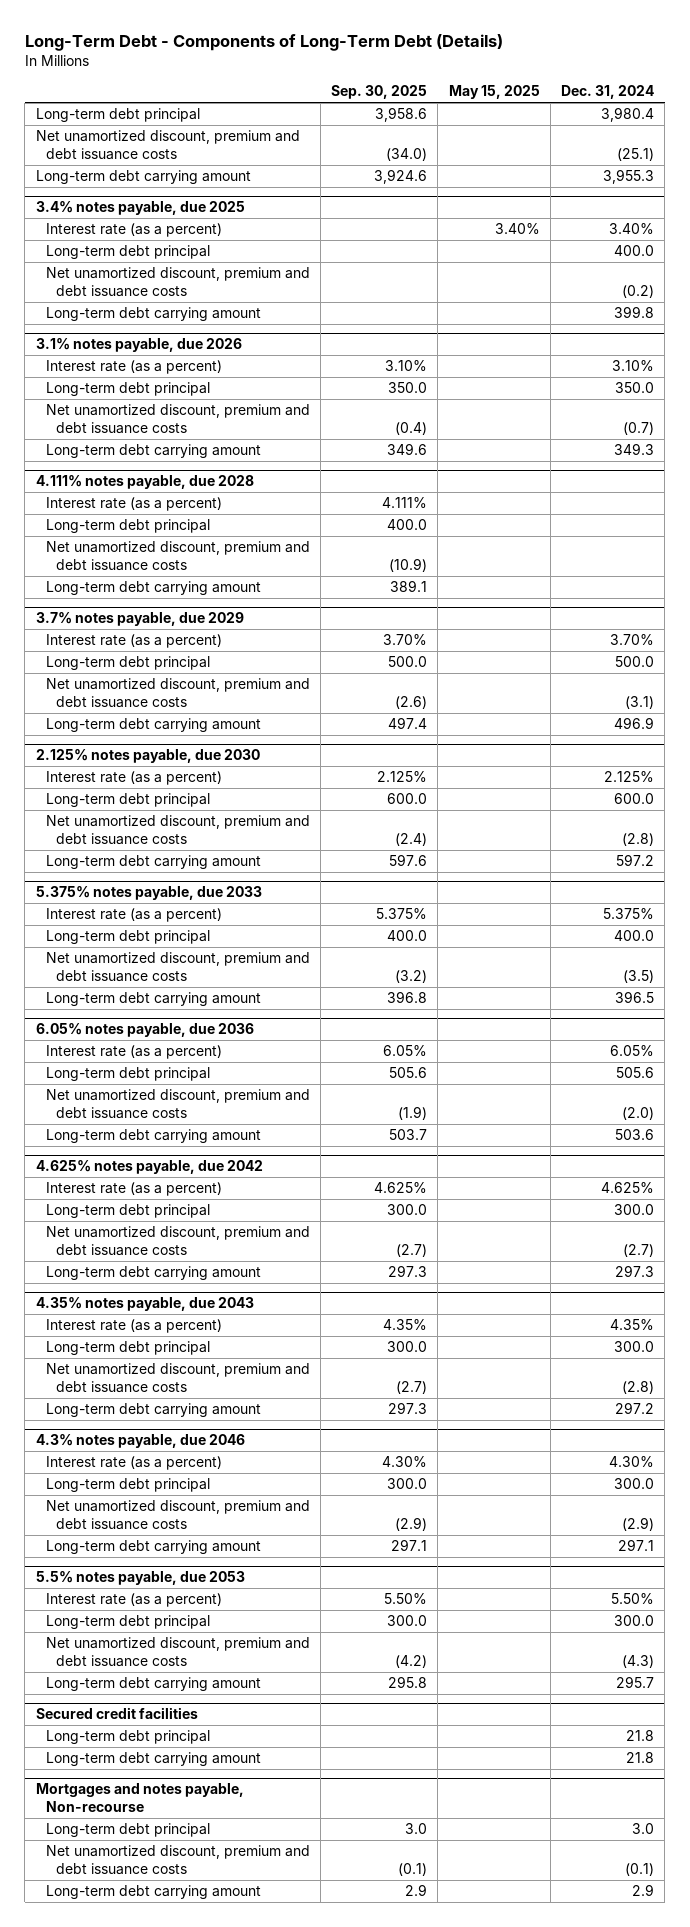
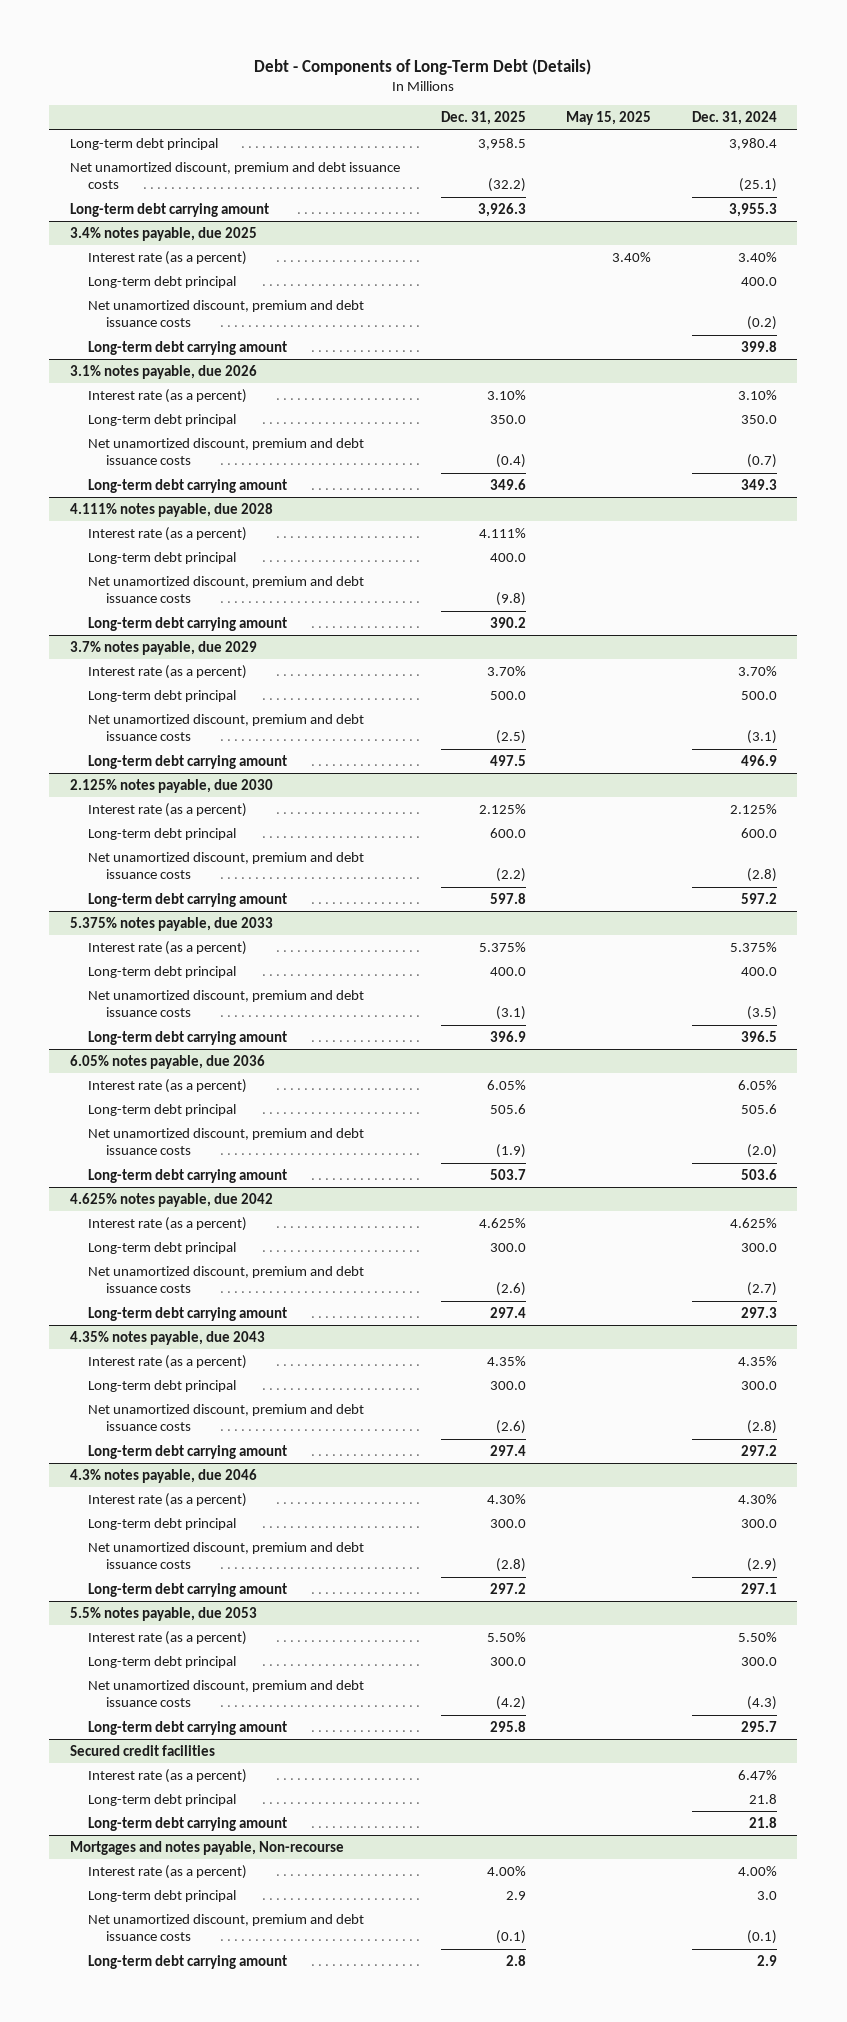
[24,33,503,51] Long-Term Debt - Components of Long-Term Debt (Details) -> [254,58,592,75] Debt - Components of Long-Term Debt (Details)
[331,85,428,100] Sep. 30, 2025 -> none
none -> [440,111,526,126] Dec. 31, 2025
none -> [87,1768,247,1783] Interest rate (as a percent)
none -> [87,1864,247,1879] Interest rate (as a percent)

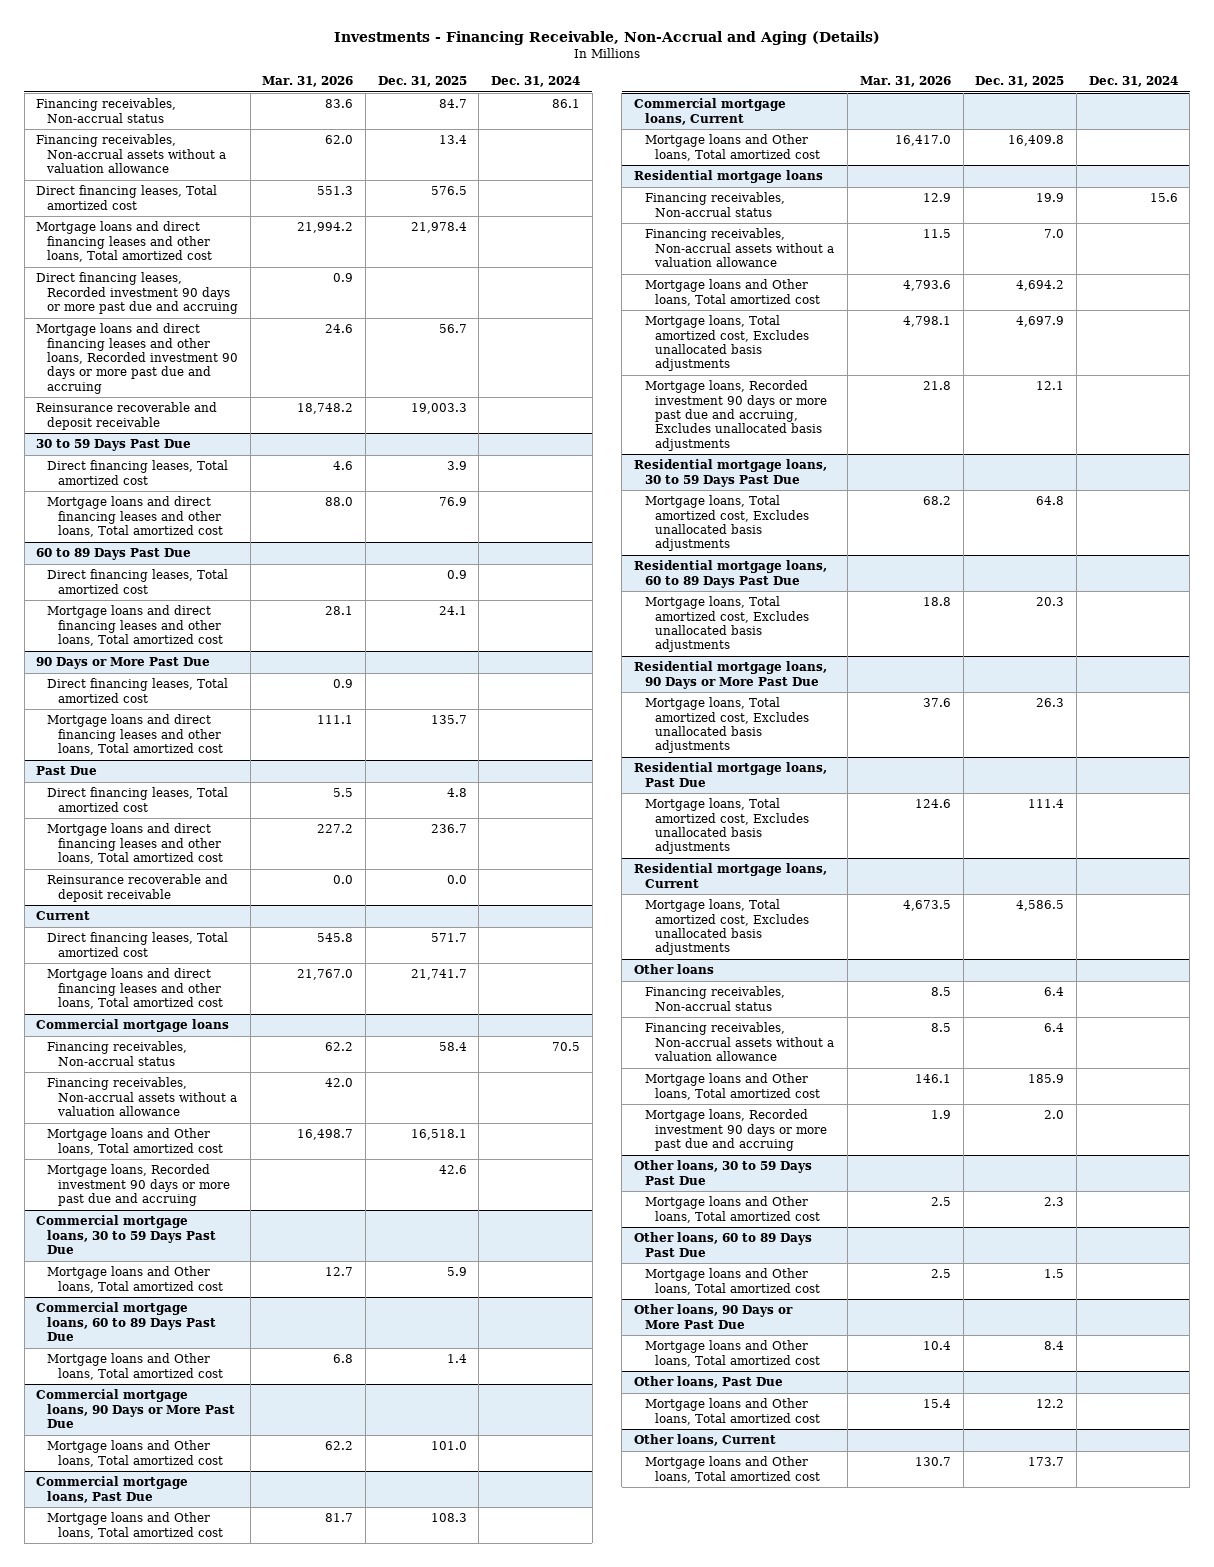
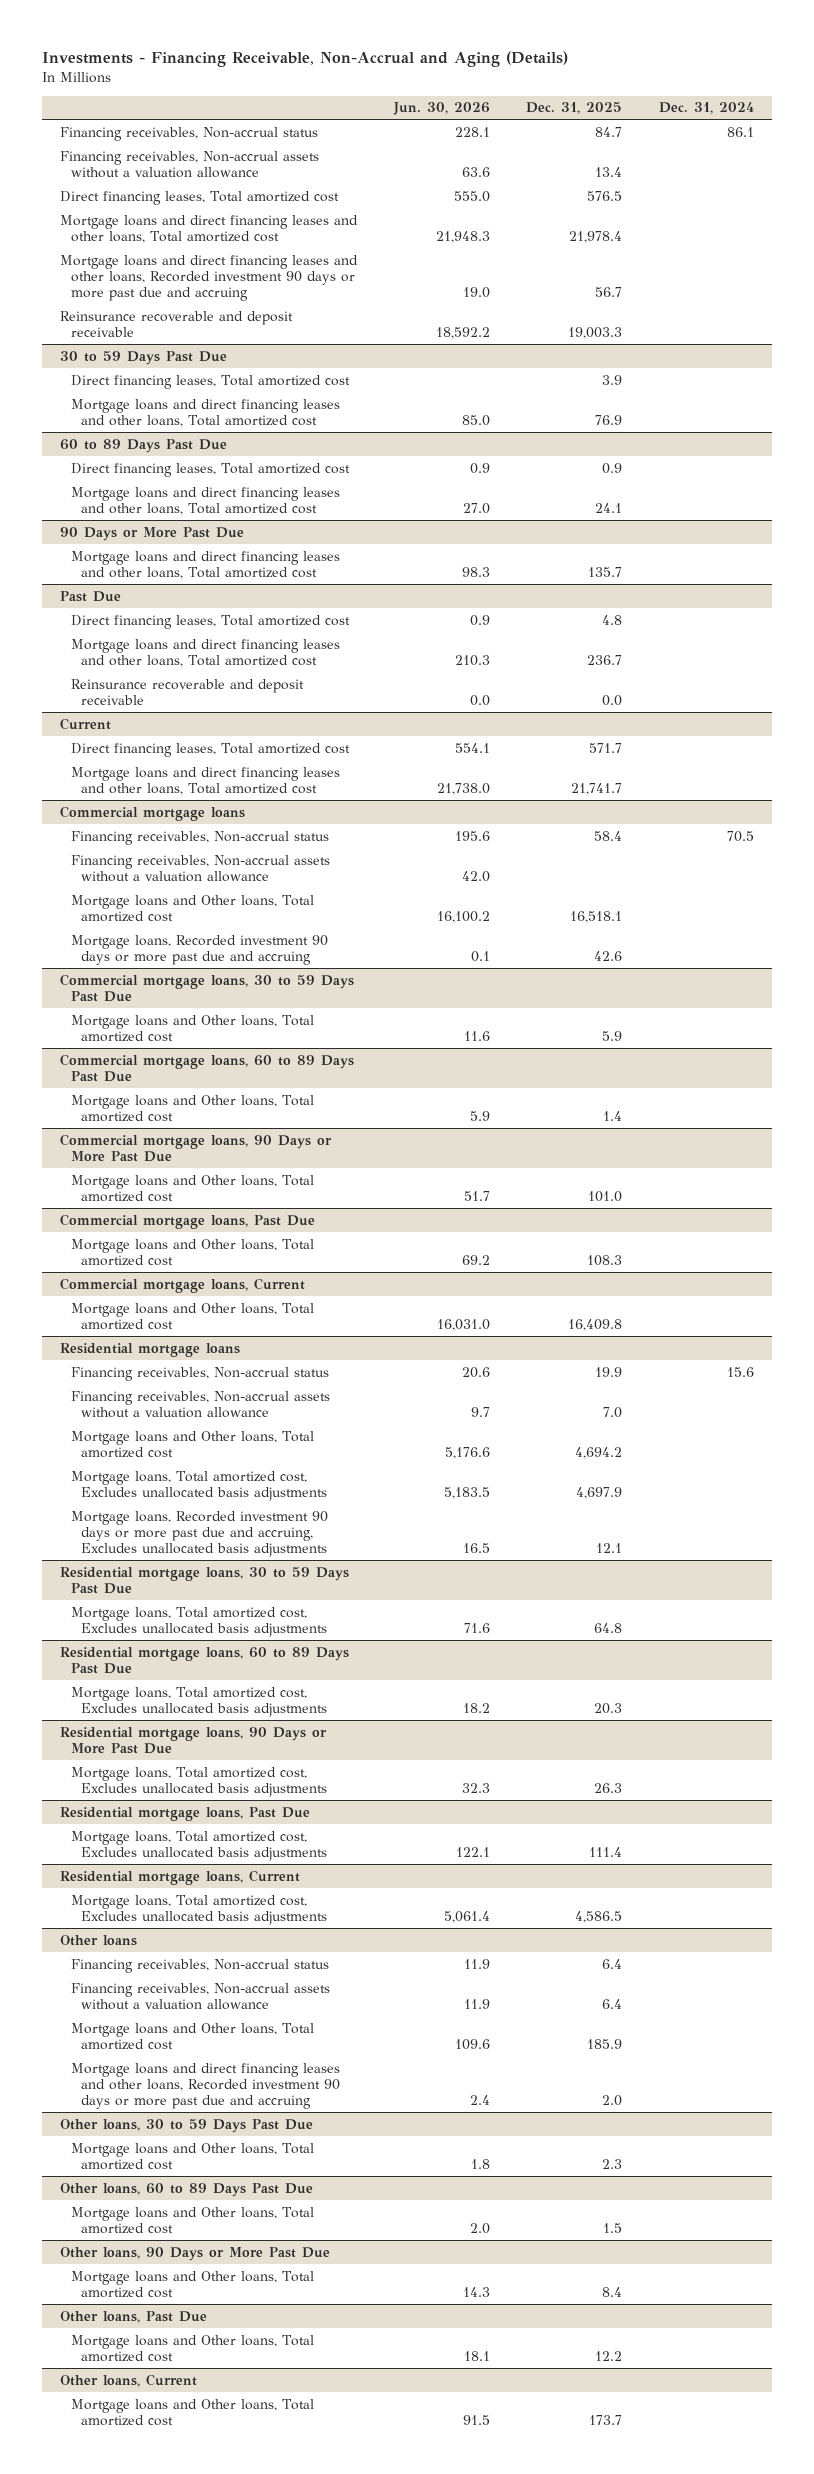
[262,76,354,88] Mar. 31, 2026 -> none
none -> [392,102,490,116] Jun. 30, 2026
[36,272,238,314] Direct financing leases, Recorded investment 90 days or more past due and accruing -> none
[46,678,228,703] Direct financing leases, Total amortized cost -> none
[644,1109,828,1151] Mortgage loans, Recorded investment 90 days or more past due and accruing -> [70,2062,341,2110] Mortgage loans and direct financing leases and other loans, Recorded investment 90 days or more past due and accruing

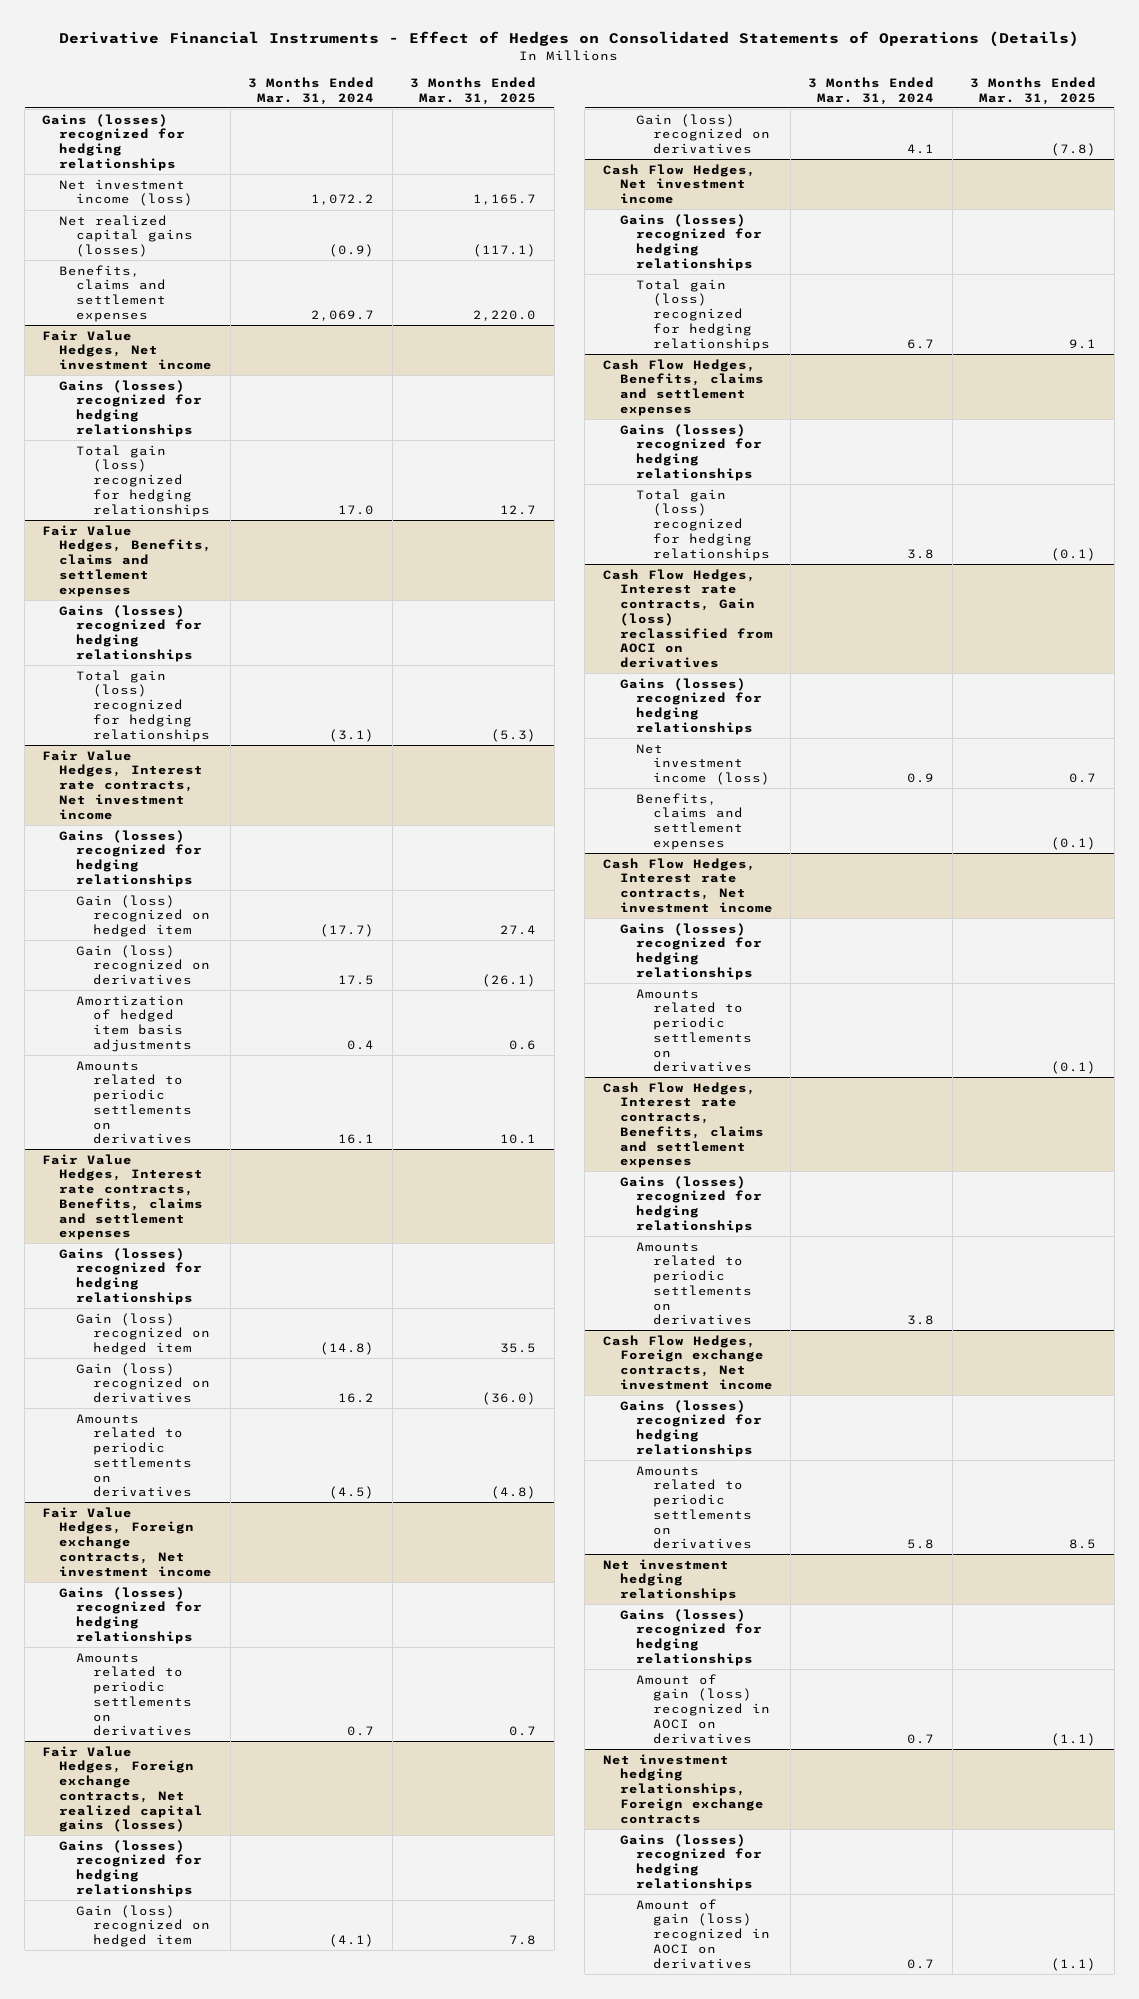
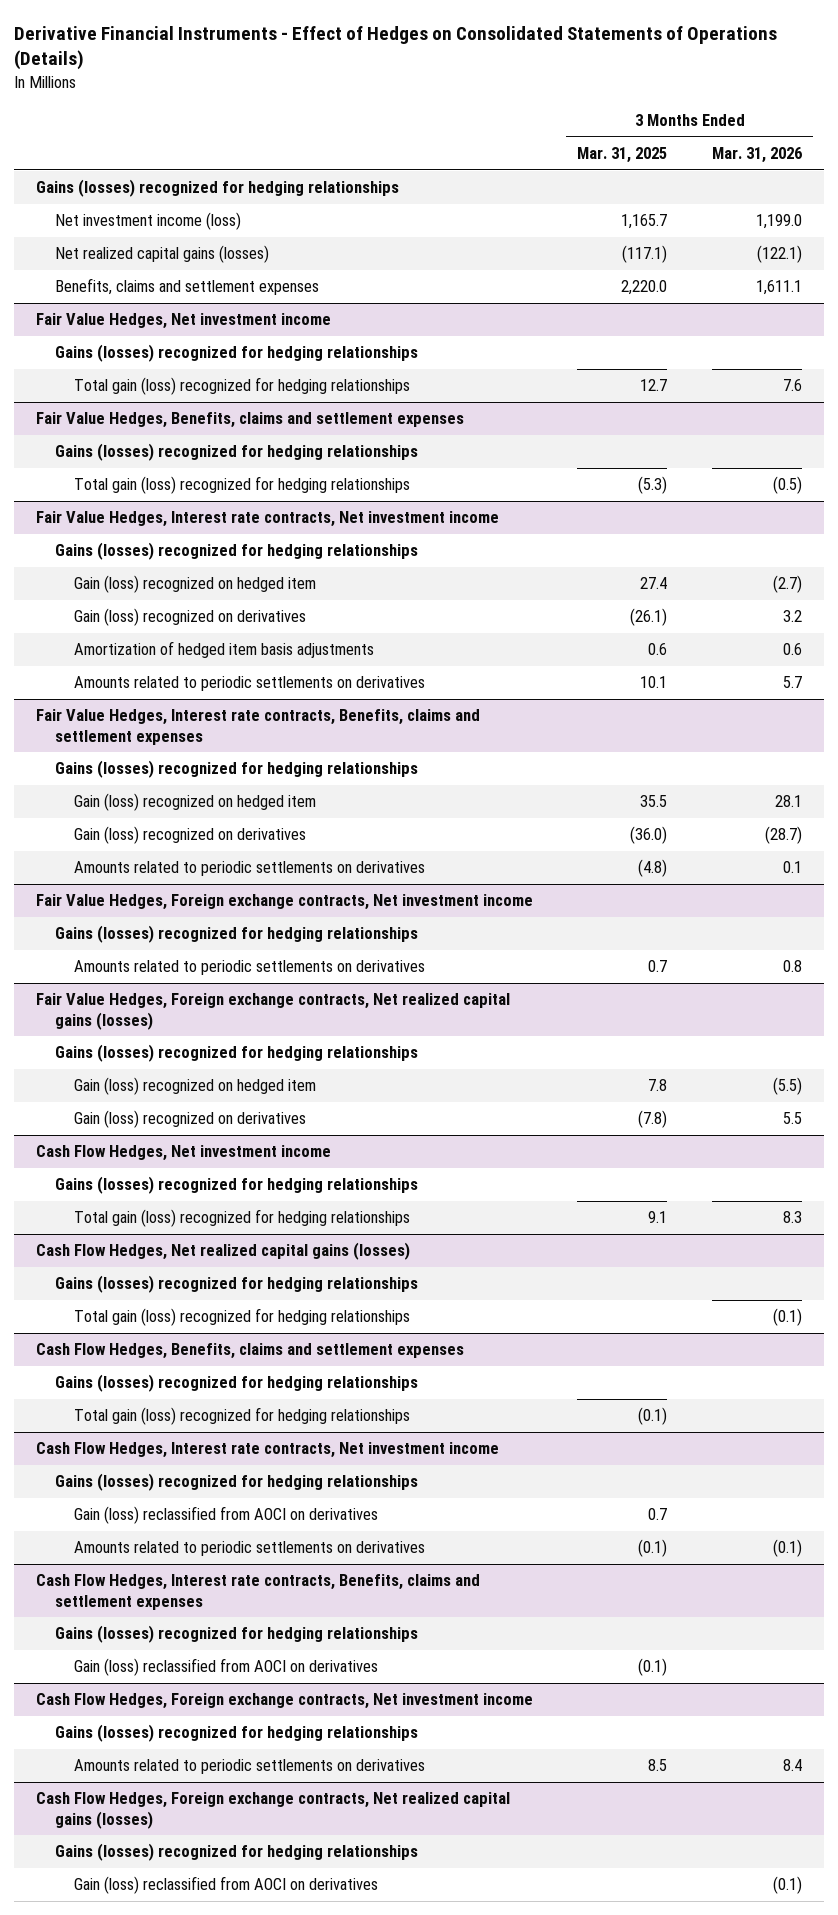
[248,76,375,105] 3 Months Ended Mar. 31, 2024 -> none
none -> [711,147,802,164] Mar. 31, 2026
none -> [36,1242,411,1261] Cash Flow Hedges, Net realized capital gains (losses)
none -> [55,1275,419,1294] Gains (losses) recognized for hedging relationships
none -> [74,1308,411,1327] Total gain (loss) recognized for hedging relationships
[602,568,773,669] Cash Flow Hedges, Interest rate contracts, Gain (loss) reclassified from AOCI on derivatives -> none
[619,677,763,735] Gains (losses) recognized for hedging relationships -> none
[636,743,771,786] Net investment income (loss) -> none
[636,792,744,850] Benefits, claims and settlement expenses -> none
none -> [74,1506,379,1525] Gain (loss) reclassified from AOCI on derivatives
[636,1241,753,1326] Amounts related to periodic settlements on derivatives -> none
none -> [74,1658,379,1677] Gain (loss) reclassified from AOCI on derivatives
[602,1558,737,1602] Net investment hedging relationships -> none
[619,1608,763,1666] Gains (losses) recognized for hedging relationships -> none
[636,1673,771,1744] Amount of gain (loss) recognized in AOCI on derivatives -> none
[602,1753,764,1824] Net investment hedging relationships, Foreign exchange contracts -> none
none -> [36,1792,511,1829] Cash Flow Hedges, Foreign exchange contracts, Net realized capital gains (losses)
[636,1898,771,1969] Amount of gain (loss) recognized in AOCI on derivatives -> none
none -> [74,1876,379,1895] Gain (loss) reclassified from AOCI on derivatives

